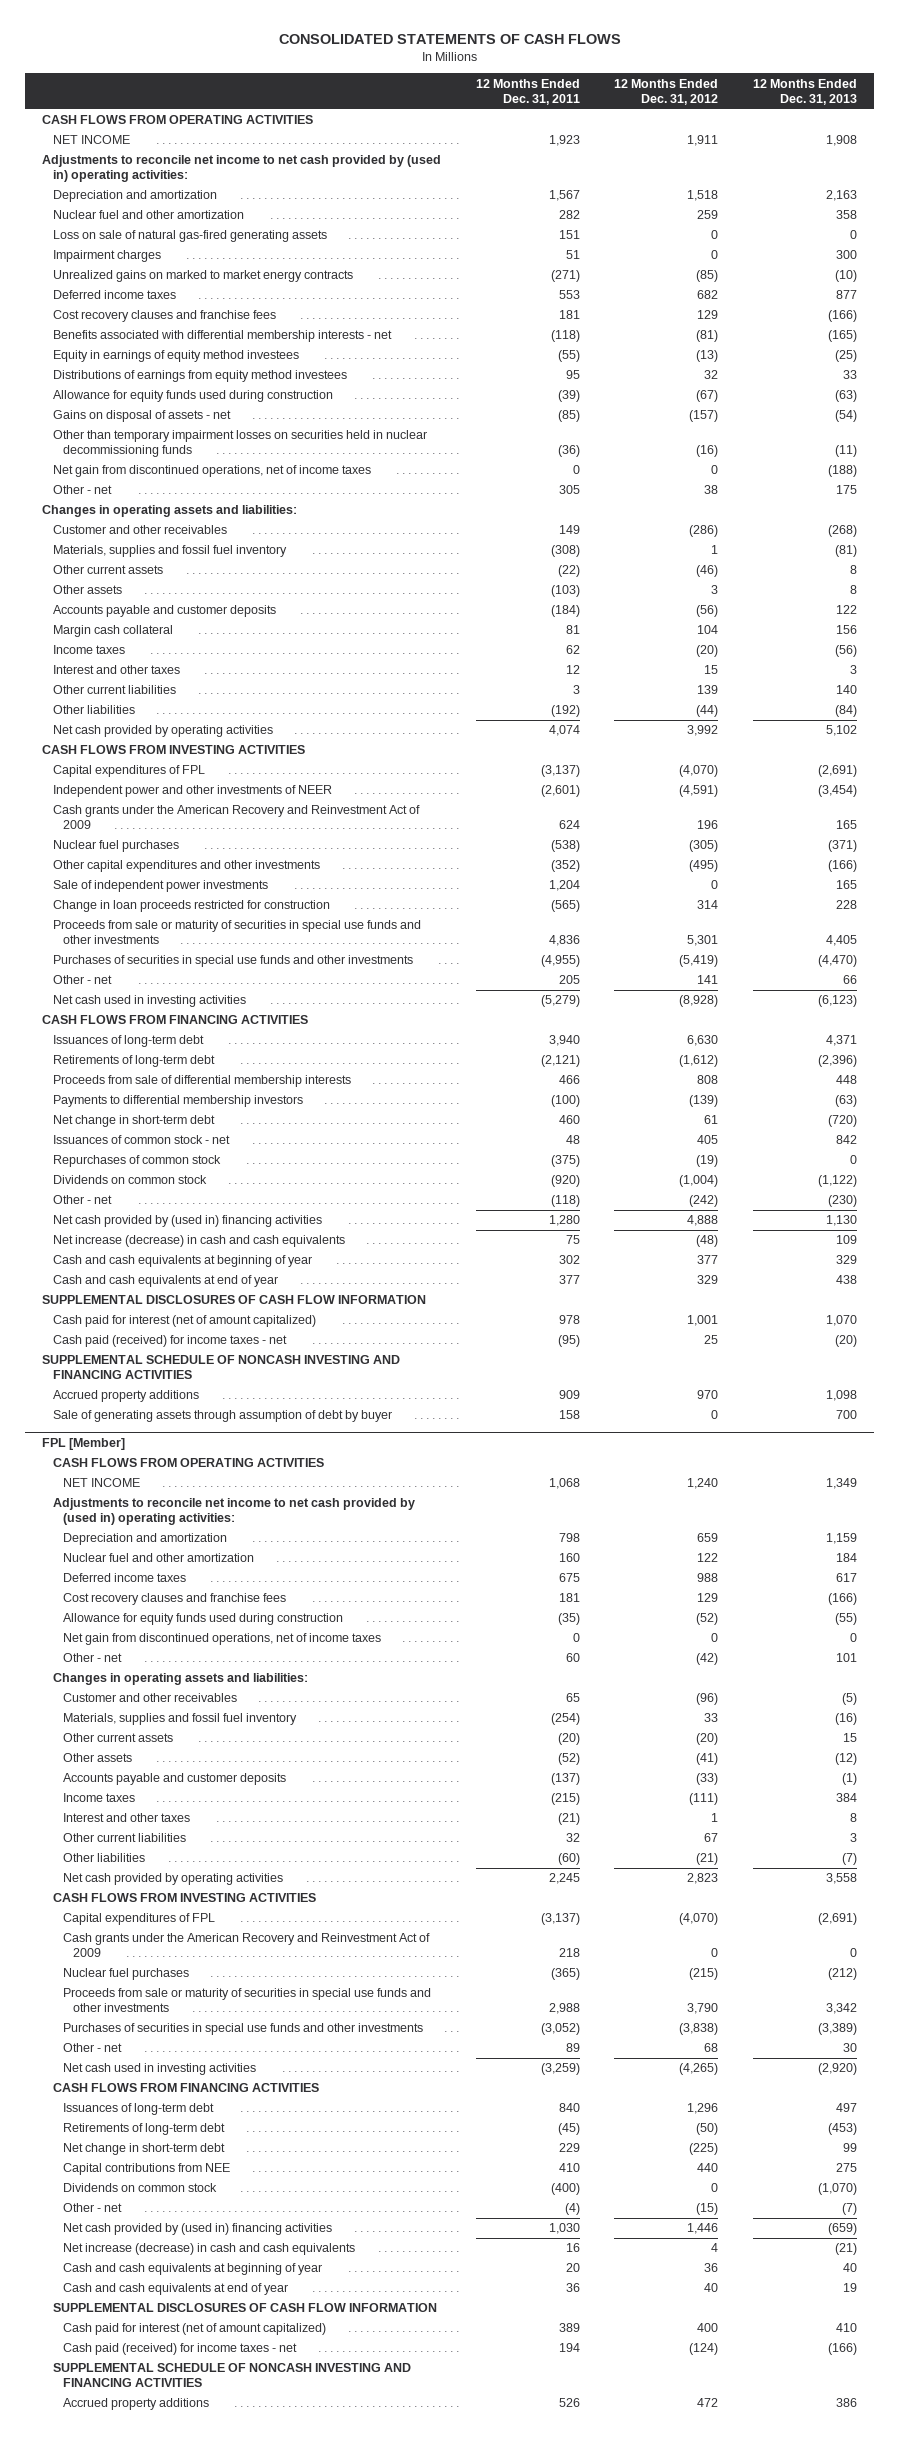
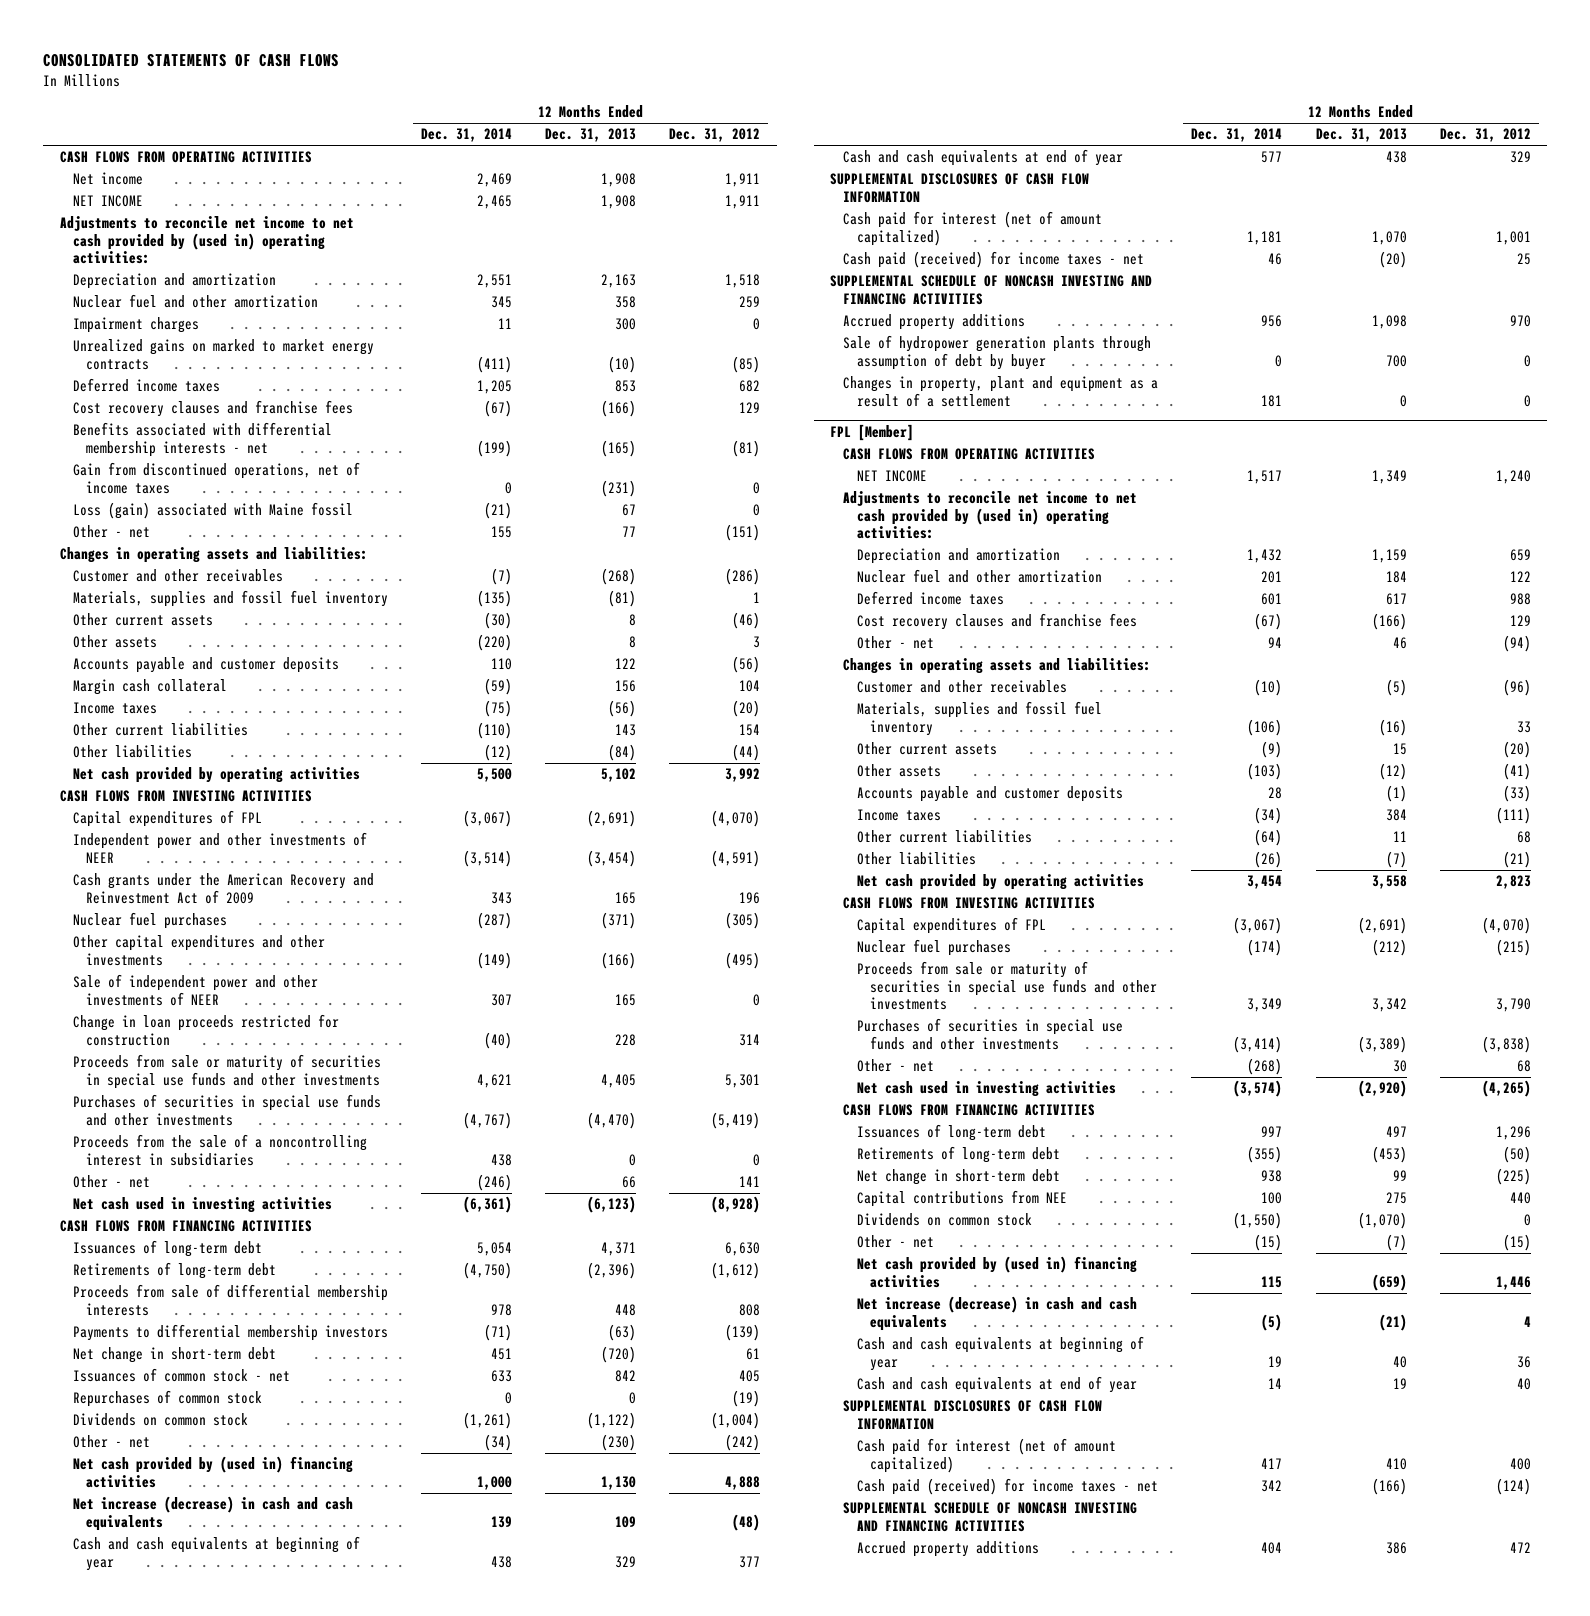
[475,78,580,105] 12 Months Ended Dec. 31, 2011 -> none
none -> [420,128,512,143] Dec. 31, 2014
none -> [72,172,143,186] Net income
[52,230,327,243] Loss on sale of natural gas-fired generating assets -> none
[835,290,857,300] 877 -> [615,380,637,393] 853
[52,350,299,363] Equity in earnings of equity method investees -> none
[52,370,347,383] Distributions of earnings from equity method investees -> none
[52,390,333,403] Allowance for equity funds used during construction -> none
[52,410,231,423] Gains on disposal of assets - net -> none
[52,430,427,458] Other than temporary impairment losses on securities held in nuclear decommissioning funds -> none
[52,465,371,478] Net gain from discontinued operations, net of income taxes -> [72,462,360,494] Gain from discontinued operations, net of income taxes
[827,465,857,478] (188) -> [601,479,637,497] (231)
none -> [72,502,353,520] Loss (gain) associated with Maine fossil
[704,485,719,495] 38 -> [725,524,761,542] (151)
[835,485,857,495] 175 -> [622,526,637,538] 77
[52,665,180,675] Interest and other taxes -> none
[697,685,719,695] 139 -> [739,724,761,737] 154
[835,685,857,695] 140 -> [615,724,637,737] 143
[52,880,268,893] Sale of independent power investments -> [72,974,318,1006] Sale of independent power and other investments of NEER
none -> [72,1134,367,1166] Proceeds from the sale of a noncontrolling interest in subsidiaries
[52,1410,392,1423] Sale of generating assets through assumption of debt by buyer -> [843,335,1152,370] Sale of hydropower generation plants through assumption of debt by buyer
none -> [843,376,1159,407] Changes in property, plant and equipment as a result of a settlement
[62,1613,343,1626] Allowance for equity funds used during construction -> none
[62,1633,381,1646] Net gain from discontinued operations, net of income taxes -> none
[696,1653,719,1666] (42) -> [1502,635,1531,653] (94)
[835,1653,857,1663] 101 -> [1392,637,1407,650] 46
[62,1813,190,1823] Interest and other taxes -> none
[704,1833,719,1843] 67 -> [1516,831,1531,844] 68
[849,1833,857,1843] 3 -> [1392,831,1407,843] 11
[62,1933,430,1958] Cash grants under the American Recovery and Reinvestment Act of 2009 -> none

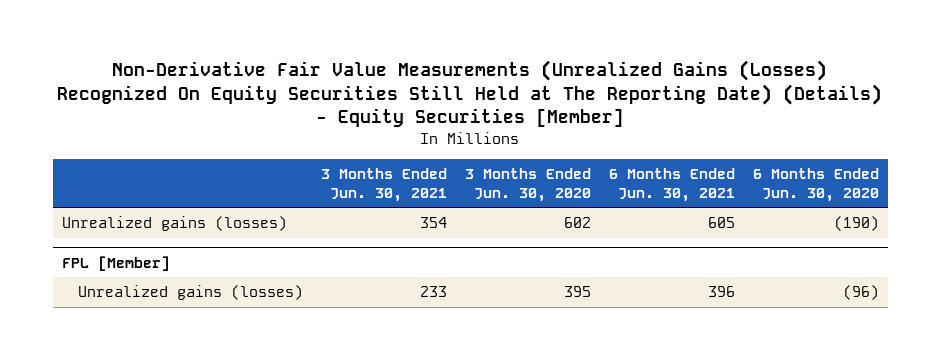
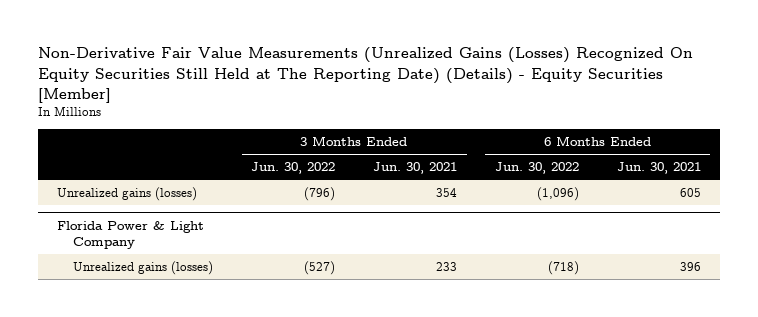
[465,167,592,202] 3 Months Ended Jun. 30, 2020 -> none
[753,167,880,202] 6 Months Ended Jun. 30, 2020 -> none
none -> [251,162,336,175] Jun. 30, 2022
none -> [494,162,579,175] Jun. 30, 2022
[61,255,170,271] FPL [Member] -> [57,220,205,249] Florida Power & Light Company

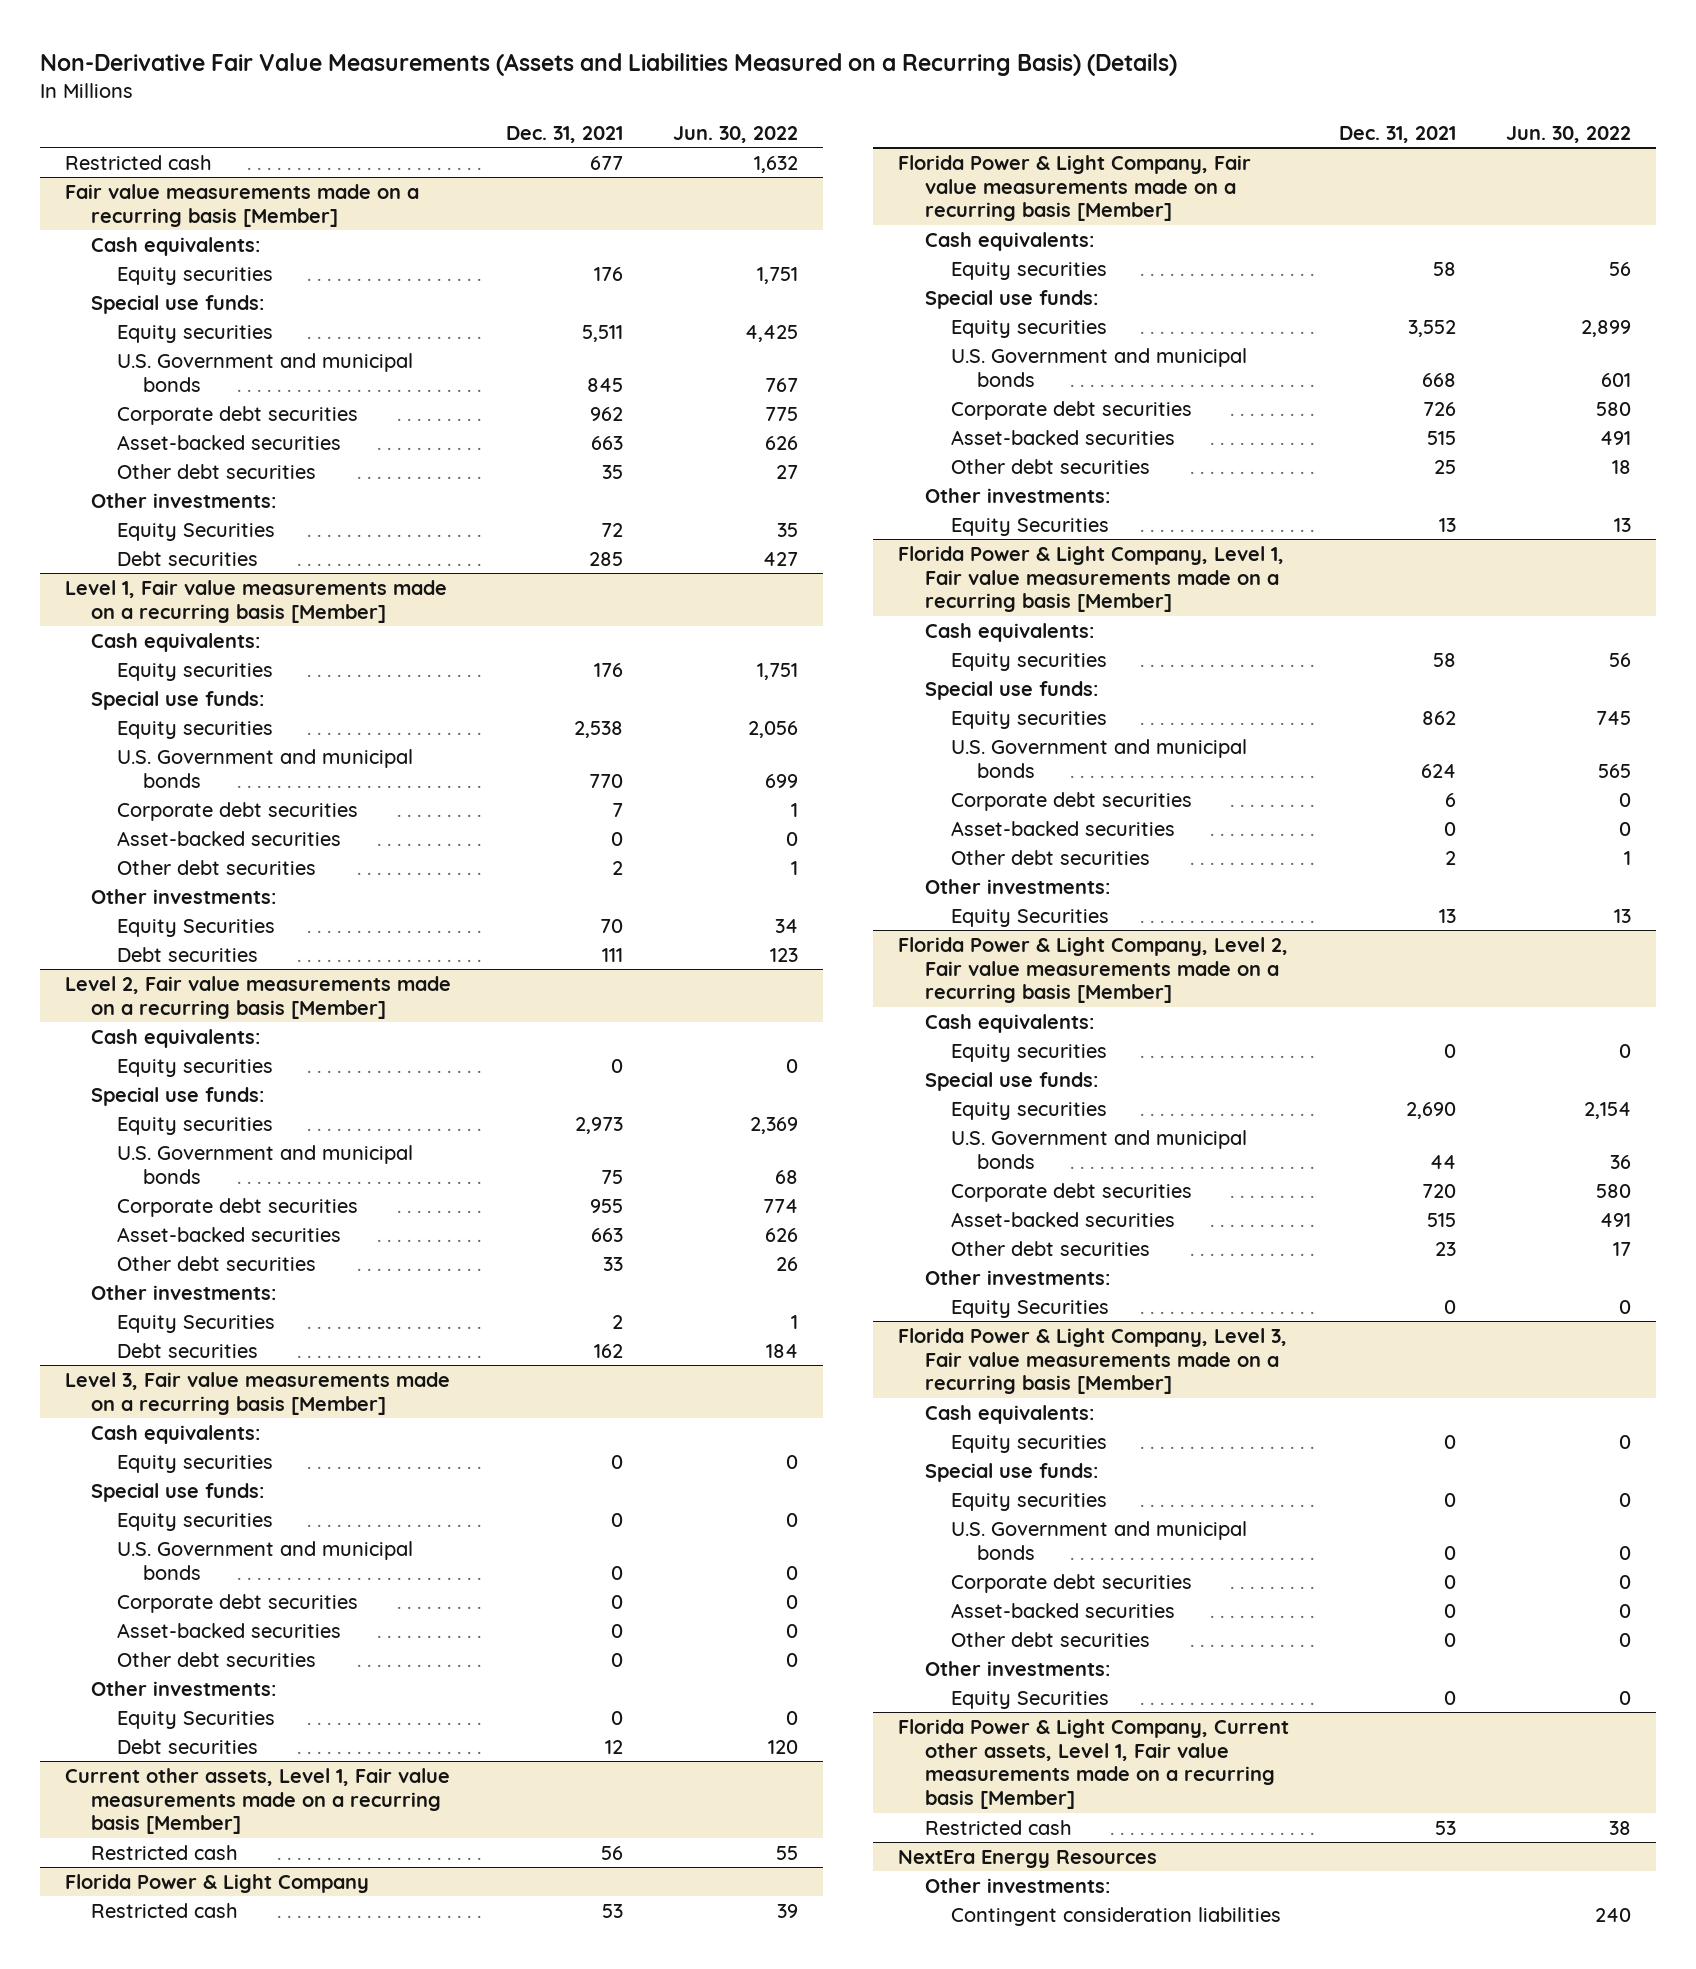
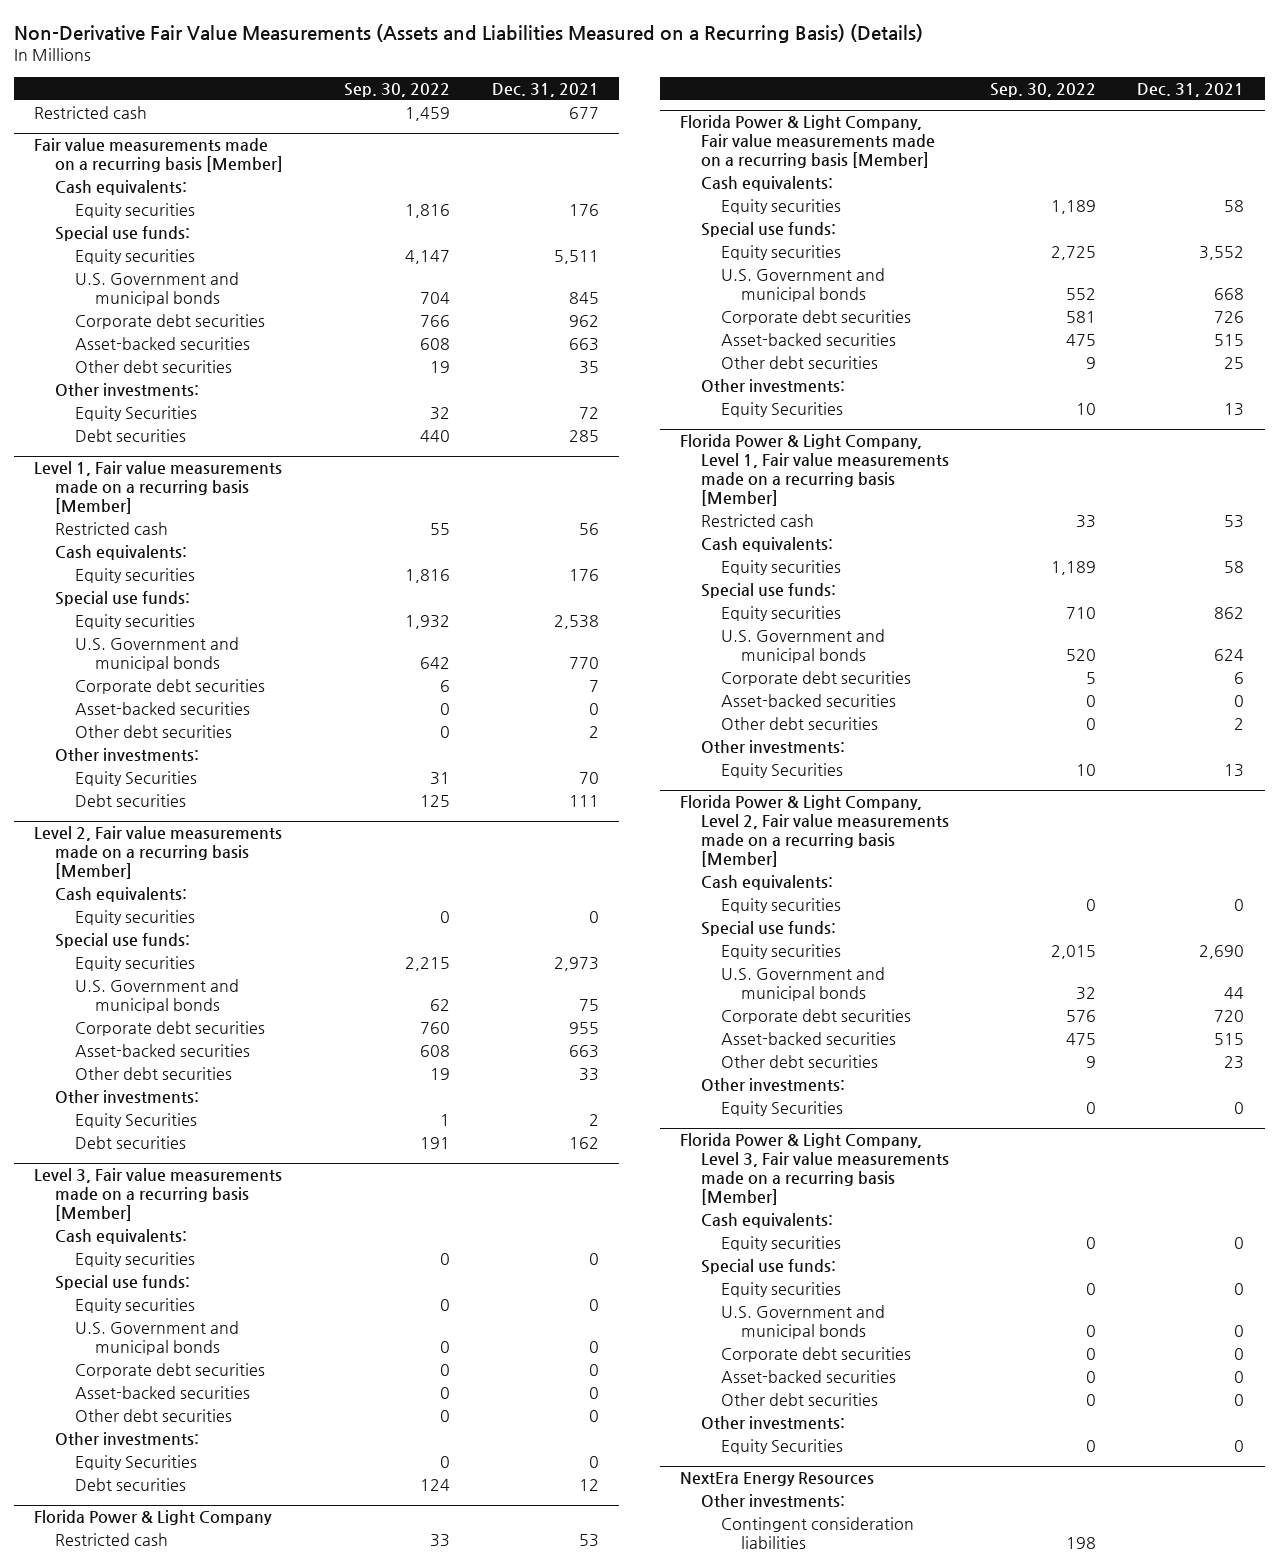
[672,126,798,144] Jun. 30, 2022 -> none
none -> [344,82,451,97] Sep. 30, 2022
none -> [54,522,168,536] Restricted cash
[64,1767,450,1835] Current other assets, Level 1, Fair value measurements made on a recurring basis [Member] -> none
[90,1844,238,1860] Restricted cash -> none
none -> [700,514,814,528] Restricted cash
[898,1718,1290,1810] Florida Power & Light Company, Current other assets, Level 1, Fair value measurements made on a recurring basis [Member] -> none
[924,1819,1072,1835] Restricted cash -> none

